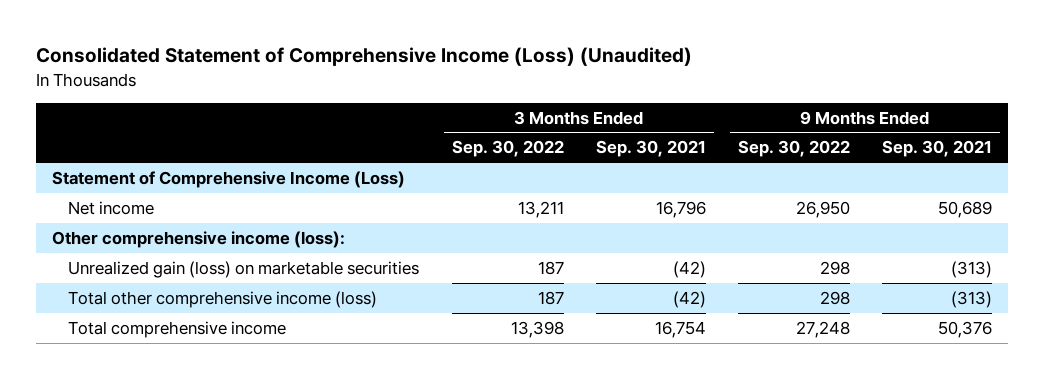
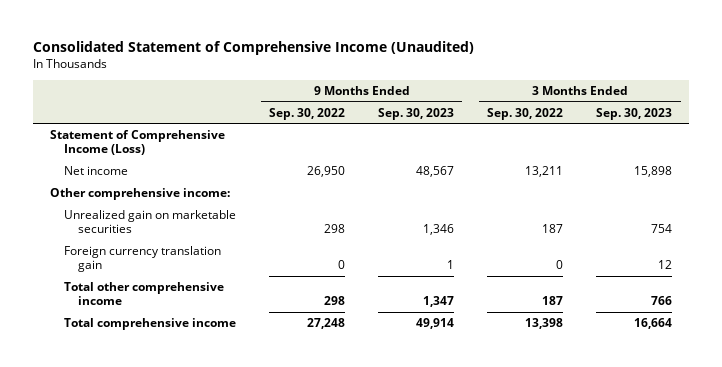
[35,47,692,67] Consolidated Statement of Comprehensive Income (Loss) (Unaudited) -> [33,40,475,55] Consolidated Statement of Comprehensive Income (Unaudited)
[595,140,706,158] Sep. 30, 2021 -> none
[882,140,993,158] Sep. 30, 2021 -> none
none -> [378,107,455,120] Sep. 30, 2023
none -> [596,107,673,120] Sep. 30, 2023
[51,230,345,248] Other comprehensive income (loss): -> [49,188,230,201] Other comprehensive income:
[68,260,420,278] Unrealized gain (loss) on marketable securities -> [63,210,236,234] Unrealized gain on marketable securities
none -> [63,246,221,273] Foreign currency translation gain
[68,290,378,308] Total other comprehensive income (loss) -> [63,282,224,306] Total other comprehensive income

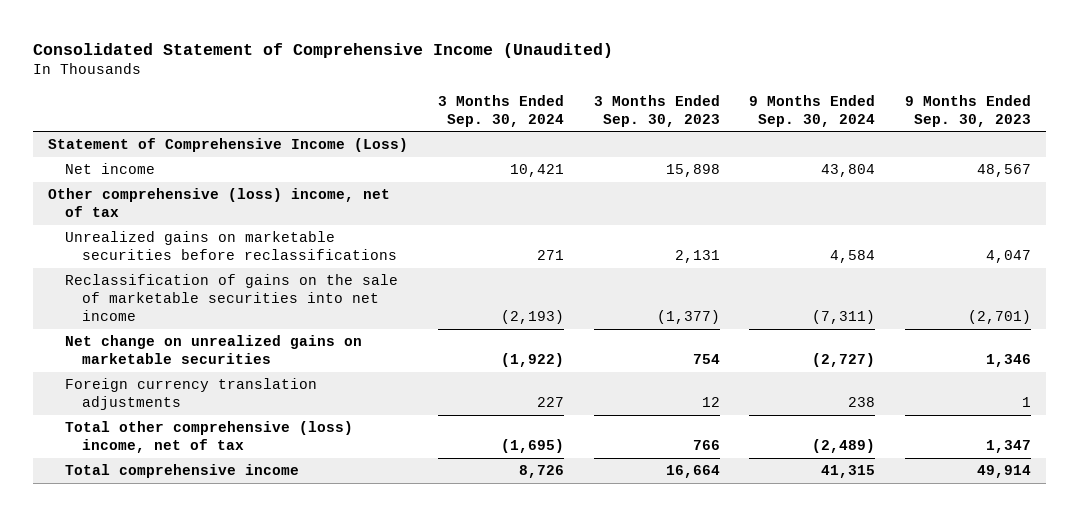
[269,107,346,120] Sep. 30, 2022 -> none
[487,107,564,120] Sep. 30, 2022 -> none
none -> [437,94,564,127] 3 Months Ended Sep. 30, 2024
none -> [749,94,876,127] 9 Months Ended Sep. 30, 2024
[49,188,230,201] Other comprehensive income: -> [47,188,390,218] Other comprehensive (loss) income, net of tax
[63,210,236,234] Unrealized gain on marketable securities -> [64,231,398,261] Unrealized gains on marketable securities before reclassifications
[423,224,455,236] 1,346 -> [986,250,1032,264] 4,047
[651,224,673,234] 754 -> [674,250,720,264] 2,131
none -> [64,274,398,322] Reclassification of gains on the sale of marketable securities into net income
none -> [64,335,362,365] Net change on unrealized gains on marketable securities
[63,246,221,273] Foreign currency translation gain -> [64,378,317,411] Foreign currency translation adjustments
[63,282,224,306] Total other comprehensive income -> [64,421,353,454] Total other comprehensive (loss) income, net of tax

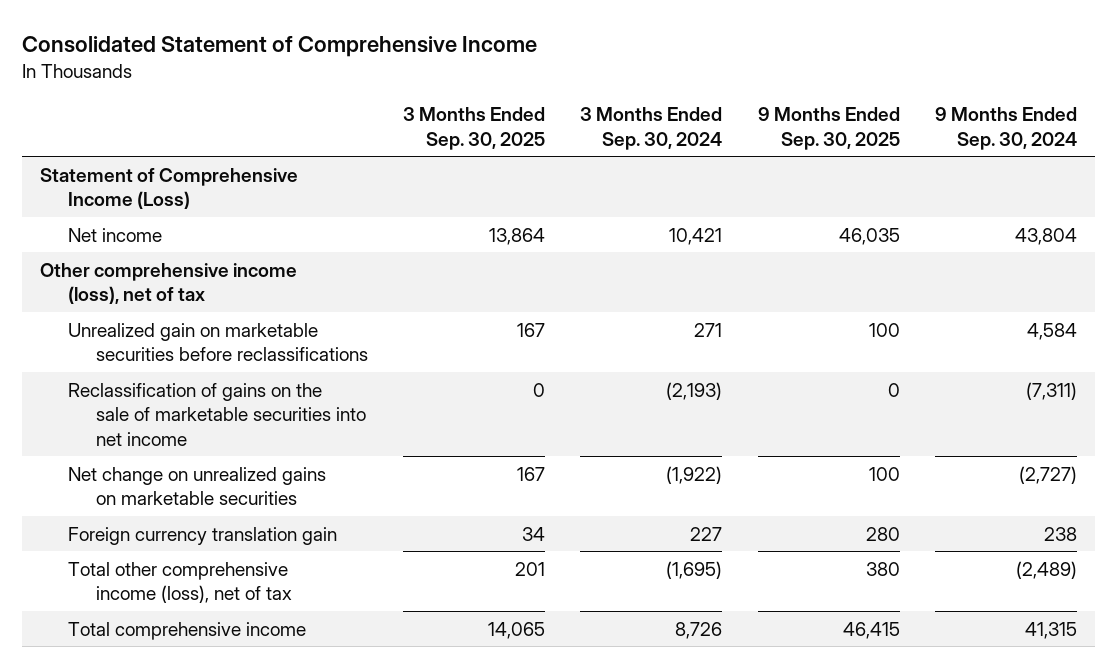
[32,42,613,58] Consolidated Statement of Comprehensive Income (Unaudited) -> [22,35,538,57] Consolidated Statement of Comprehensive Income
[593,94,720,127] 3 Months Ended Sep. 30, 2023 -> none
[905,94,1032,127] 9 Months Ended Sep. 30, 2023 -> none
none -> [403,107,546,150] 3 Months Ended Sep. 30, 2025
none -> [757,107,900,150] 9 Months Ended Sep. 30, 2025
[47,188,390,218] Other comprehensive (loss) income, net of tax -> [40,262,298,305] Other comprehensive income (loss), net of tax
[64,231,398,261] Unrealized gains on marketable securities before reclassifications -> [67,322,368,362] Unrealized gain on marketable securities before reclassifications
[64,378,317,411] Foreign currency translation adjustments -> [67,526,337,545] Foreign currency translation gain
[64,421,353,454] Total other comprehensive (loss) income, net of tax -> [67,561,292,604] Total other comprehensive income (loss), net of tax

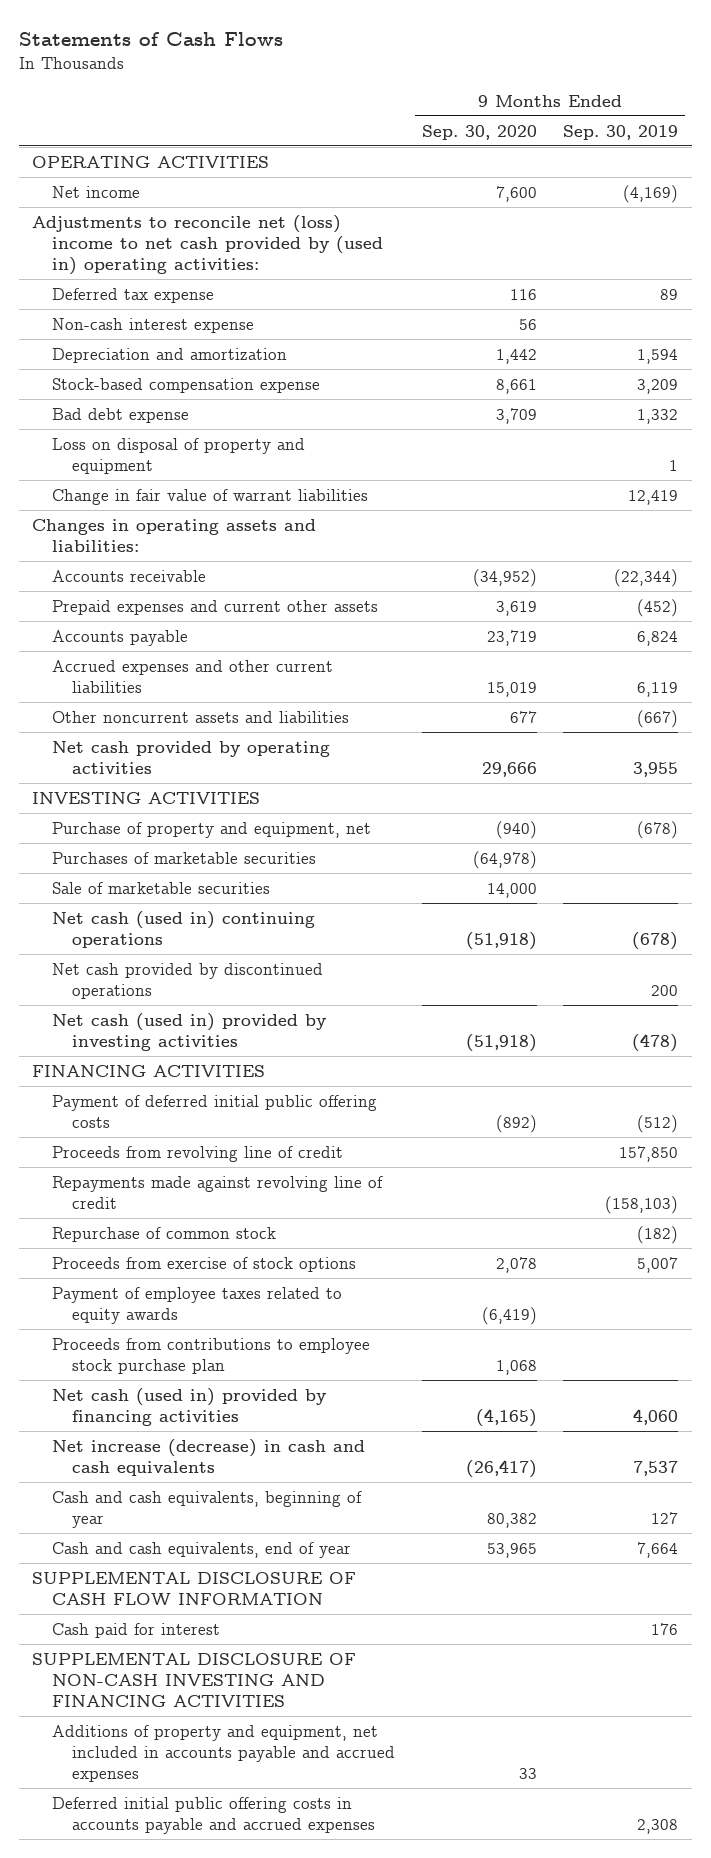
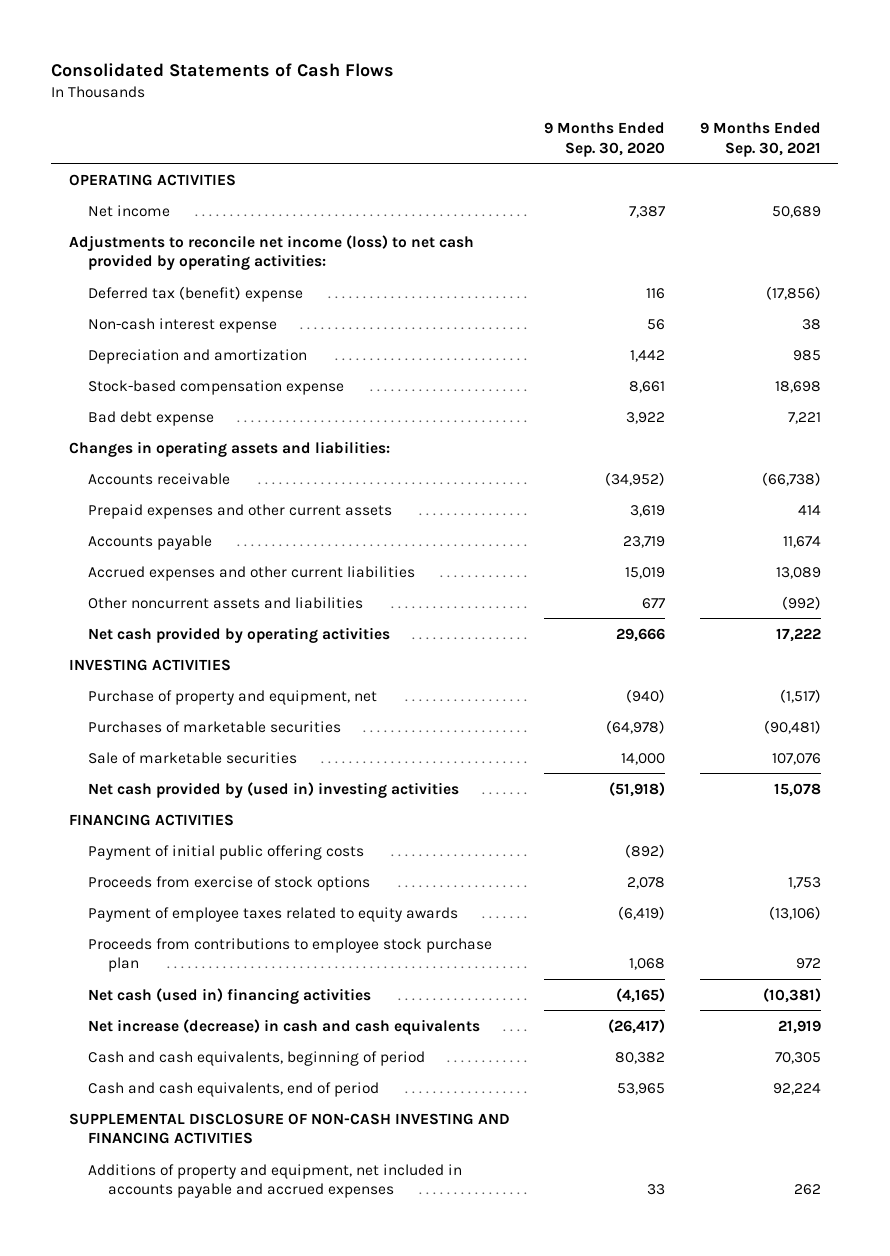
[19,31,284,46] Statements of Cash Flows -> [51,62,395,77] Consolidated Statements of Cash Flows
[563,124,679,140] Sep. 30, 2019 -> none
none -> [700,122,822,157] 9 Months Ended Sep. 30, 2021
[495,185,537,202] 7,600 -> [629,205,666,218] 7,387
[32,214,384,275] Adjustments to reconcile net (loss) income to net cash provided by (used in) operating activities: -> [68,234,474,270] Adjustments to reconcile net income (loss) to net cash provided by operating activities:
[52,287,215,303] Deferred tax expense -> [88,285,304,302] Deferred tax (benefit) expense
[52,437,306,474] Loss on disposal of property and equipment -> none
[52,488,369,505] Change in fair value of warrant liabilities -> none
[495,407,537,424] 3,709 -> [626,411,666,424] 3,922
[52,599,379,615] Prepaid expenses and current other assets -> [88,503,393,519] Prepaid expenses and other current assets
[52,910,316,948] Net cash (used in) continuing operations -> none
[52,962,324,999] Net cash provided by discontinued operations -> none
[52,1012,327,1051] Net cash (used in) provided by investing activities -> [88,781,460,798] Net cash provided by (used in) investing activities
[52,1145,344,1162] Proceeds from revolving line of credit -> none
[52,1175,384,1209] Repayments made against revolving line of credit -> none
[52,1226,277,1242] Repurchase of common stock -> none
[52,1094,378,1128] Payment of deferred initial public offering costs -> [88,844,365,860] Payment of initial public offering costs
[52,1387,327,1426] Net cash (used in) provided by financing activities -> [88,987,372,1004] Net cash (used in) financing activities
[32,1571,357,1605] SUPPLEMENTAL DISCLOSURE OF CASH FLOW INFORMATION -> none
[52,1622,221,1638] Cash paid for interest -> none
[52,1490,363,1528] Cash and cash equivalents, beginning of year -> [88,1050,426,1066] Cash and cash equivalents, beginning of period
[52,1541,352,1558] Cash and cash equivalents, end of year -> [88,1081,380,1097] Cash and cash equivalents, end of period
[52,1796,376,1834] Deferred initial public offering costs in accounts payable and accrued expenses -> none

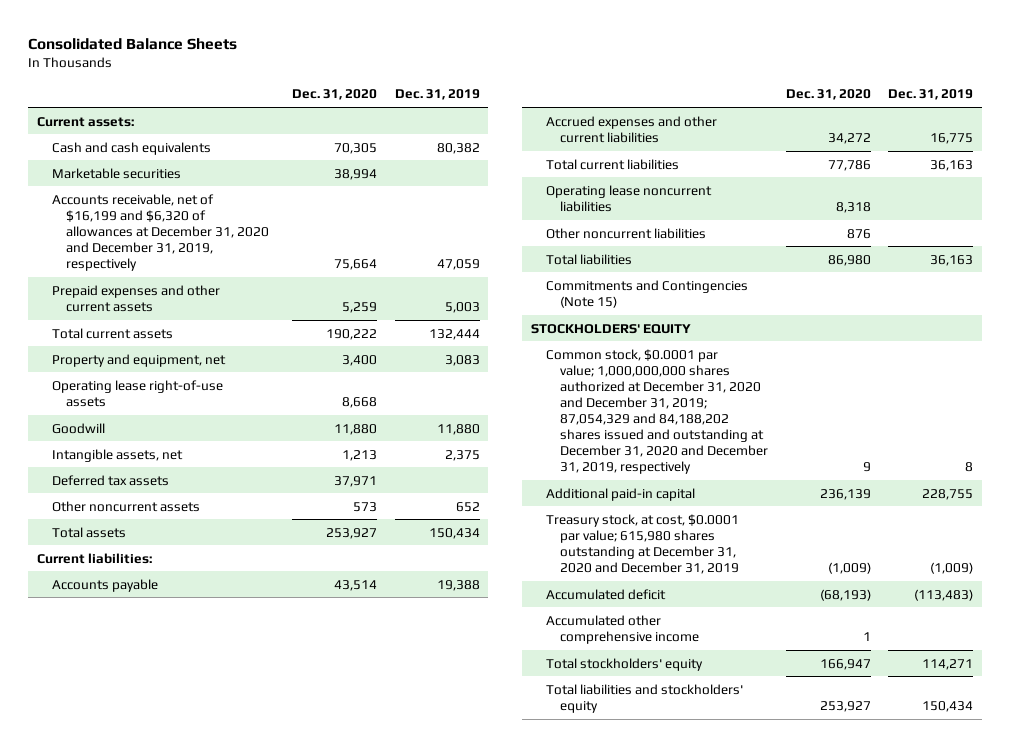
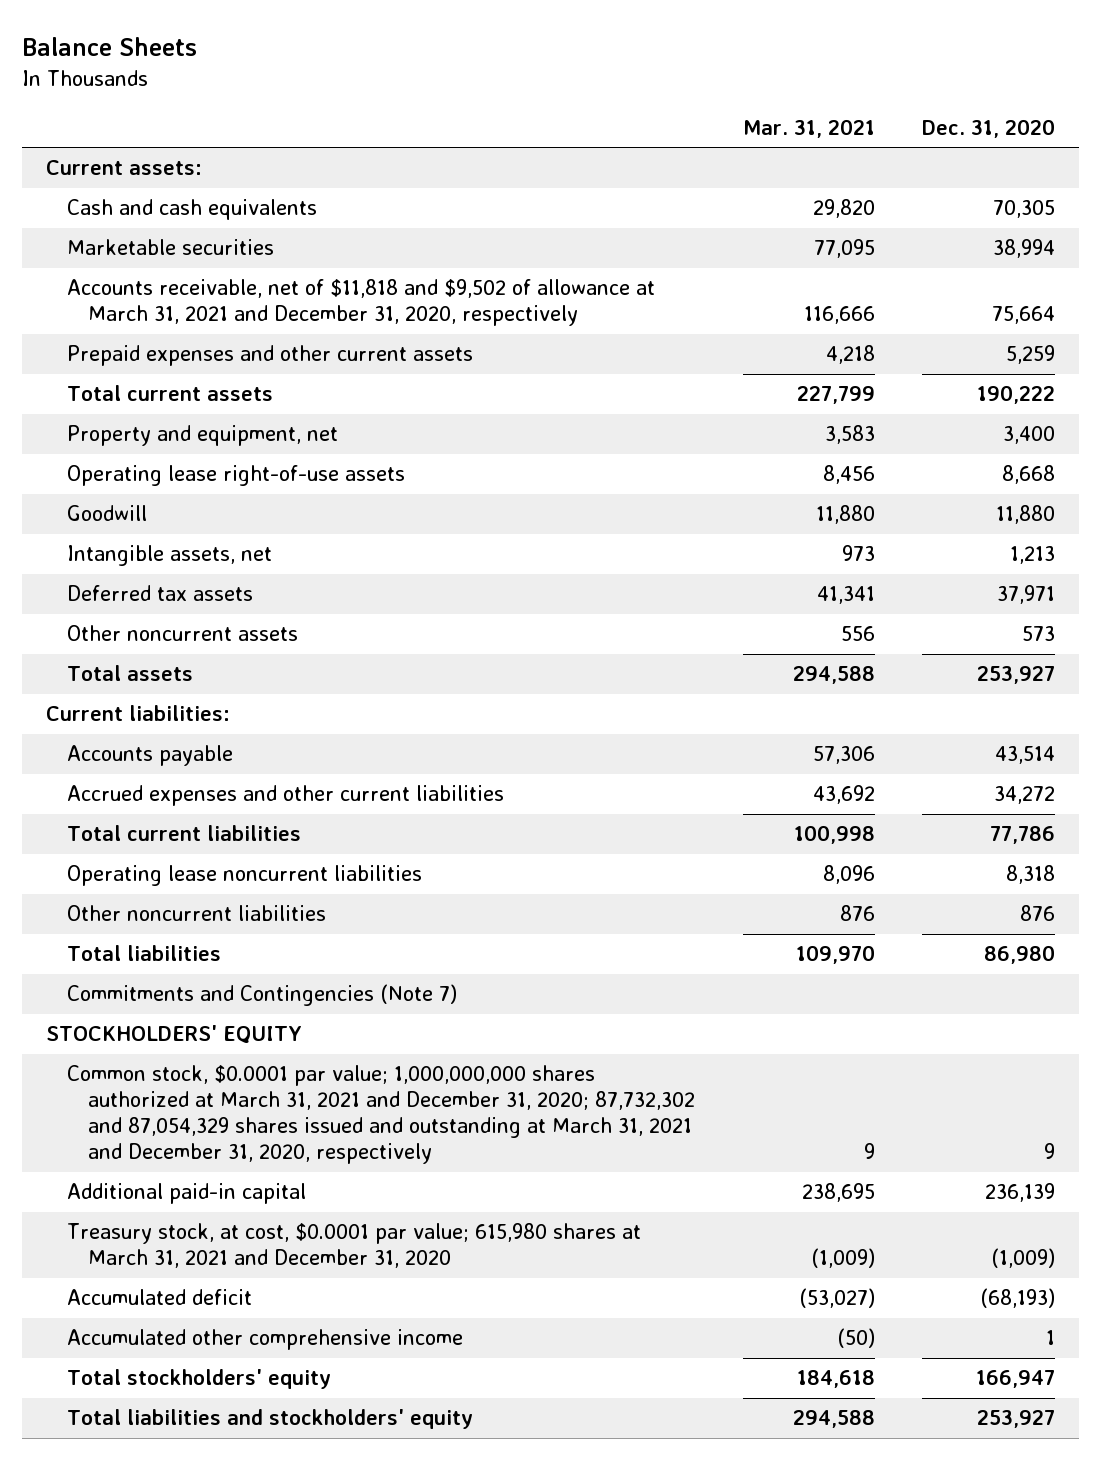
[28,38,238,51] Consolidated Balance Sheets -> [22,37,198,57] Balance Sheets
[394,89,480,101] Dec. 31, 2019 -> none
none -> [742,119,875,139] Mar. 31, 2021
[51,193,270,272] Accounts receivable, net of $16,199 and $6,320 of allowances at December 31, 2020 and December 31, 2019, respectively -> [67,279,656,327] Accounts receivable, net of $11,818 and $9,502 of allowance at March 31, 2021 and December 31, 2020, respectively
[545,279,748,308] Commitments and Contingencies (Note 15) -> [67,984,458,1007] Commitments and Contingencies (Note 7)
[545,348,769,475] Common stock, $0.0001 par value; 1,000,000,000 shares authorized at December 31, 2020 and December 31, 2019; 87,054,329 and 84,188,202 shares issued and outstanding at December 31, 2020 and December 31, 2019, respectively -> [67,1065,696,1165] Common stock, $0.0001 par value; 1,000,000,000 shares authorized at March 31, 2021 and December 31, 2020; 87,732,302 and 87,054,329 shares issued and outstanding at March 31, 2021 and December 31, 2020, respectively
[545,513,740,574] Treasury stock, at cost, $0.0001 par value; 615,980 shares outstanding at December 31, 2020 and December 31, 2019 -> [67,1223,642,1269] Treasury stock, at cost, $0.0001 par value; 615,980 shares at March 31, 2021 and December 31, 2020

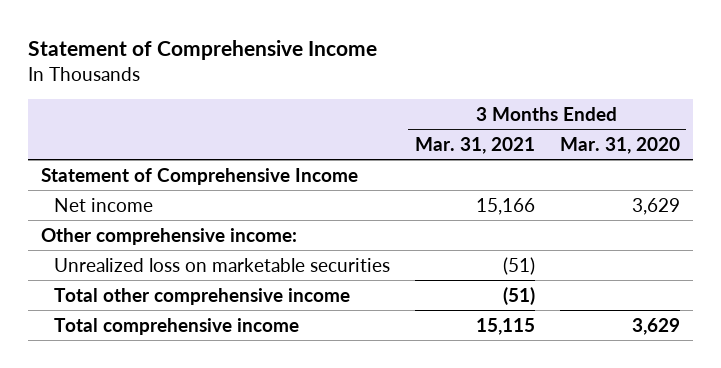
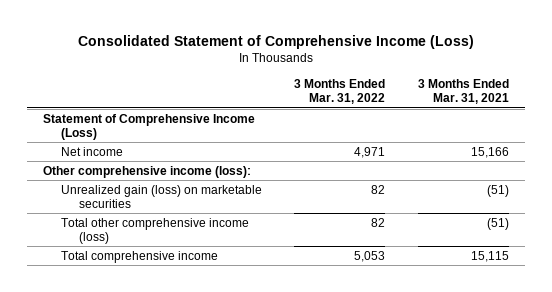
[27,40,377,61] Statement of Comprehensive Income -> [78,34,475,49] Consolidated Statement of Comprehensive Income (Loss)
[559,136,680,154] Mar. 31, 2020 -> none
none -> [294,79,386,105] 3 Months Ended Mar. 31, 2022
[40,167,358,185] Statement of Comprehensive Income -> [43,113,256,140] Statement of Comprehensive Income (Loss)
[40,227,297,245] Other comprehensive income: -> [43,165,252,178] Other comprehensive income (loss):
[53,257,390,272] Unrealized loss on marketable securities -> [61,184,263,208] Unrealized gain (loss) on marketable securities
[53,287,350,305] Total other comprehensive income -> [61,217,250,244] Total other comprehensive income (loss)

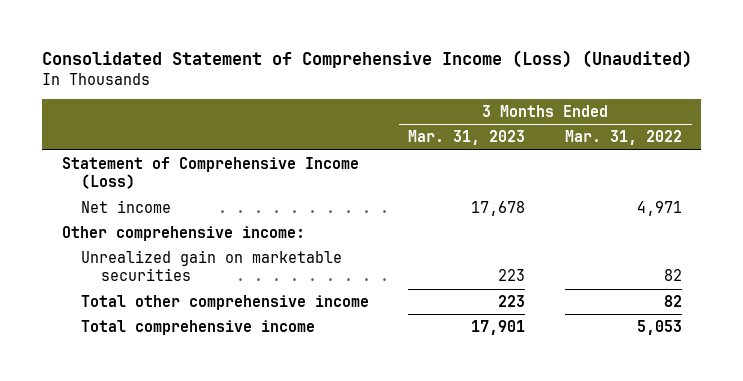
[78,34,475,49] Consolidated Statement of Comprehensive Income (Loss) -> [42,49,693,68] Consolidated Statement of Comprehensive Income (Loss) (Unaudited)
[417,79,509,105] 3 Months Ended Mar. 31, 2021 -> none
none -> [408,130,526,146] Mar. 31, 2023
[43,165,252,178] Other comprehensive income (loss): -> [61,225,305,241] Other comprehensive income:
[61,184,263,208] Unrealized gain (loss) on marketable securities -> [81,249,343,282] Unrealized gain on marketable securities
[61,217,250,244] Total other comprehensive income (loss) -> [81,294,370,310] Total other comprehensive income

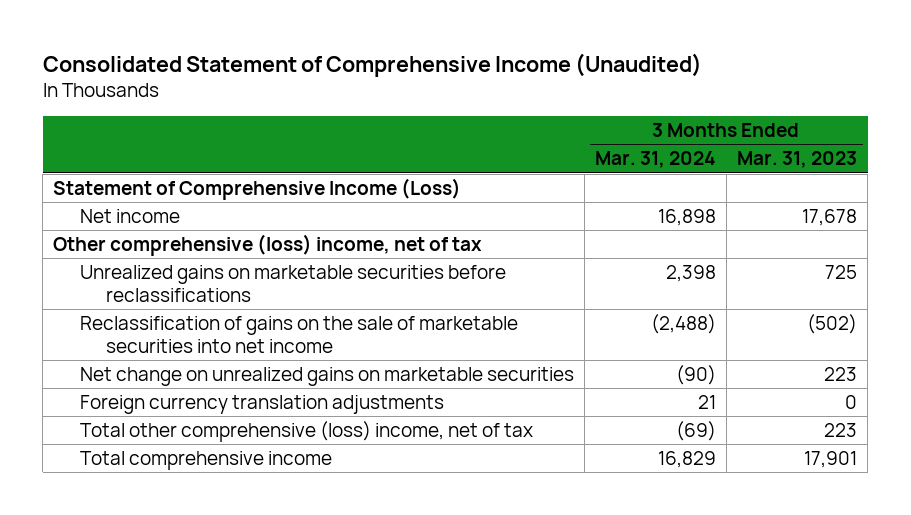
[42,49,693,68] Consolidated Statement of Comprehensive Income (Loss) (Unaudited) -> [42,52,702,77] Consolidated Statement of Comprehensive Income (Unaudited)
[564,130,682,146] Mar. 31, 2022 -> none
none -> [595,151,717,169] Mar. 31, 2024
[61,225,305,241] Other comprehensive income: -> [53,233,483,256] Other comprehensive (loss) income, net of tax
[81,249,343,282] Unrealized gain on marketable securities -> [79,264,506,302] Unrealized gains on marketable securities before reclassifications
[498,269,526,282] 223 -> [825,264,858,279] 725
none -> [79,315,518,353] Reclassification of gains on the sale of marketable securities into net income
none -> [79,366,574,386] Net change on unrealized gains on marketable securities
none -> [79,394,444,414] Foreign currency translation adjustments
[81,294,370,310] Total other comprehensive income -> [79,420,533,442] Total other comprehensive (loss) income, net of tax

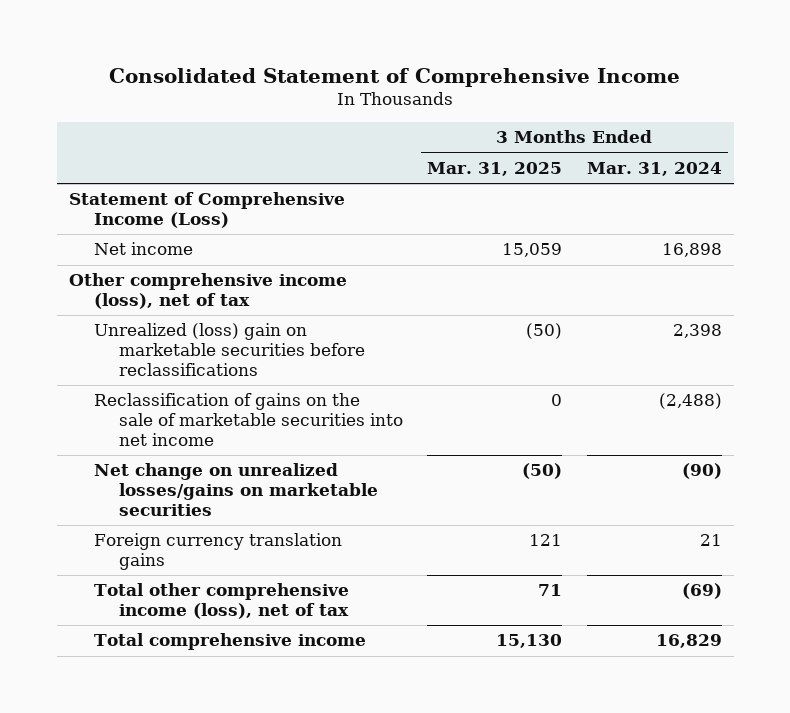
[42,52,702,77] Consolidated Statement of Comprehensive Income (Unaudited) -> [109,67,681,87] Consolidated Statement of Comprehensive Income
[737,151,858,169] Mar. 31, 2023 -> none
none -> [427,162,563,177] Mar. 31, 2025
[53,233,483,256] Other comprehensive (loss) income, net of tax -> [68,273,347,310] Other comprehensive income (loss), net of tax
[79,264,506,302] Unrealized gains on marketable securities before reclassifications -> [93,323,365,376] Unrealized (loss) gain on marketable securities before reclassifications
[79,366,574,386] Net change on unrealized gains on marketable securities -> [93,463,378,516] Net change on unrealized losses/gains on marketable securities
[79,394,444,414] Foreign currency translation adjustments -> [93,533,342,571] Foreign currency translation gains
[79,420,533,442] Total other comprehensive (loss) income, net of tax -> [93,583,349,620] Total other comprehensive income (loss), net of tax

